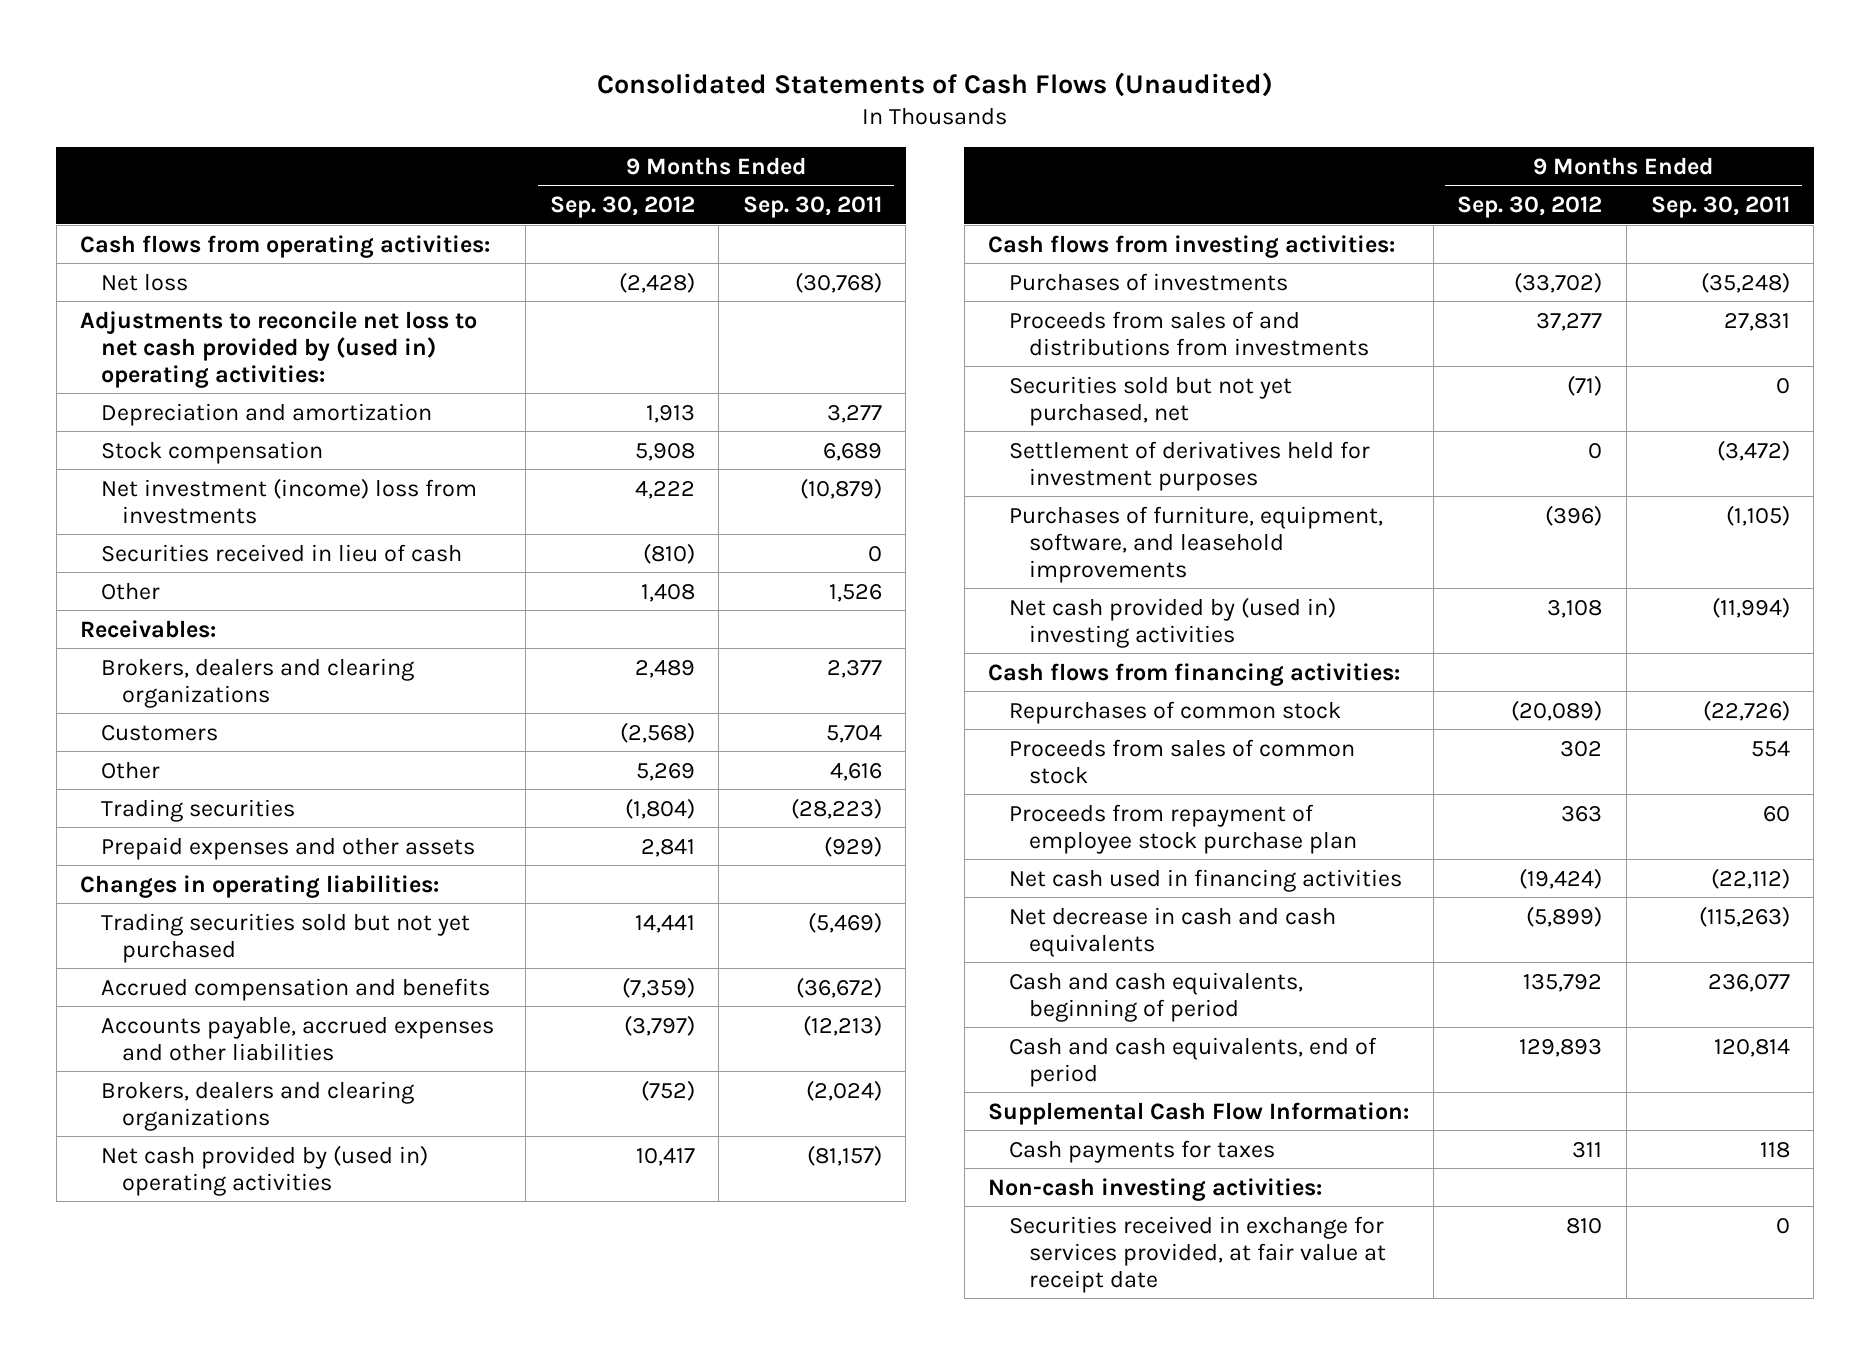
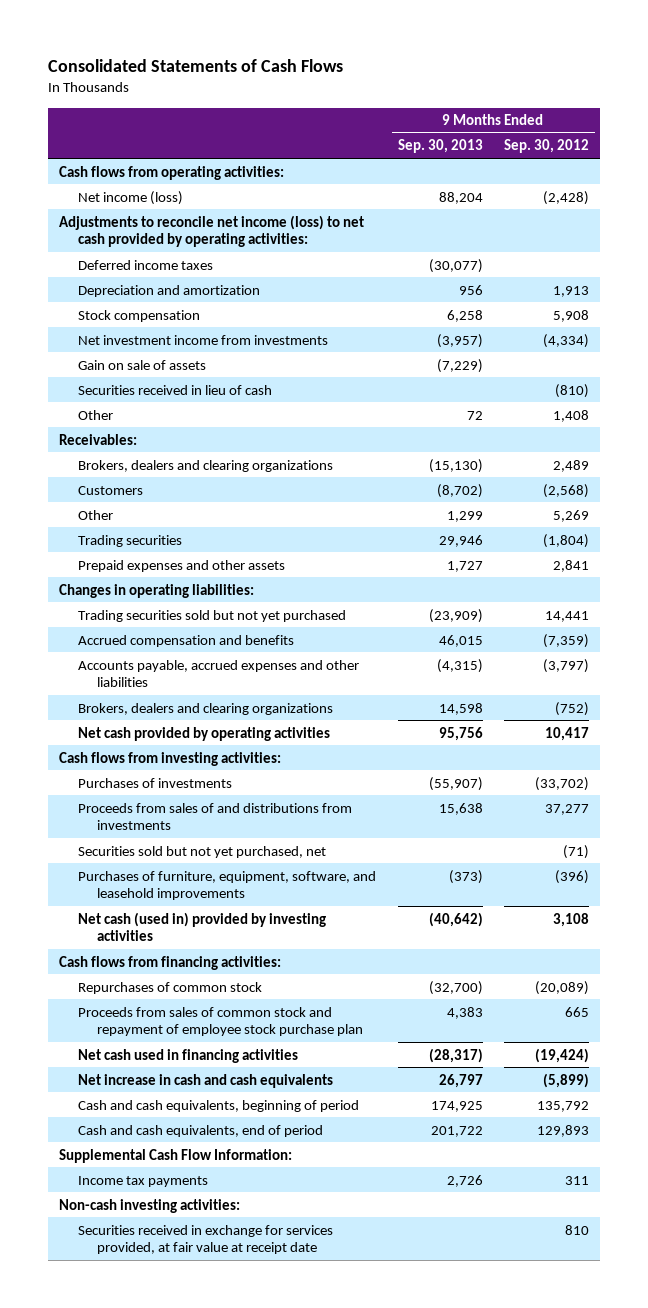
[596,71,1273,97] Consolidated Statements of Cash Flows (Unaudited) -> [48,58,344,72] Consolidated Statements of Cash Flows
[742,196,882,219] Sep. 30, 2011 -> none
none -> [397,139,483,154] Sep. 30, 2013
[101,272,189,291] Net loss -> [78,190,184,205] Net income (loss)
[80,310,478,388] Adjustments to reconcile net loss to net cash provided by (used in) operating activities: -> [59,214,365,248] Adjustments to reconcile net income (loss) to net cash provided by operating activities:
none -> [78,259,214,270] Deferred income taxes
[101,477,478,524] Net investment (income) loss from investments -> [78,334,329,345] Net investment income from investments
[634,480,695,499] 4,222 -> [543,333,590,348] (4,334)
none -> [78,359,207,370] Gain on sale of assets
[101,1144,429,1196] Net cash provided by (used in) operating activities -> [78,726,331,741] Net cash provided by operating activities
[1008,440,1370,491] Settlement of derivatives held for investment purposes -> none
[1008,596,1336,648] Net cash provided by (used in) investing activities -> [78,911,327,942] Net cash (used in) provided by investing activities
[1008,803,1358,854] Proceeds from repayment of employee stock purchase plan -> none
[1008,738,1355,784] Proceeds from sales of common stock -> [78,1006,363,1037] Proceeds from sales of common stock and repayment of employee stock purchase plan
[1560,740,1603,757] 302 -> [565,1006,590,1017] 665
[1008,906,1336,957] Net decrease in cash and cash equivalents -> [78,1073,334,1088] Net increase in cash and cash equivalents
[1008,1139,1275,1163] Cash payments for taxes -> [78,1175,209,1187] Income tax payments

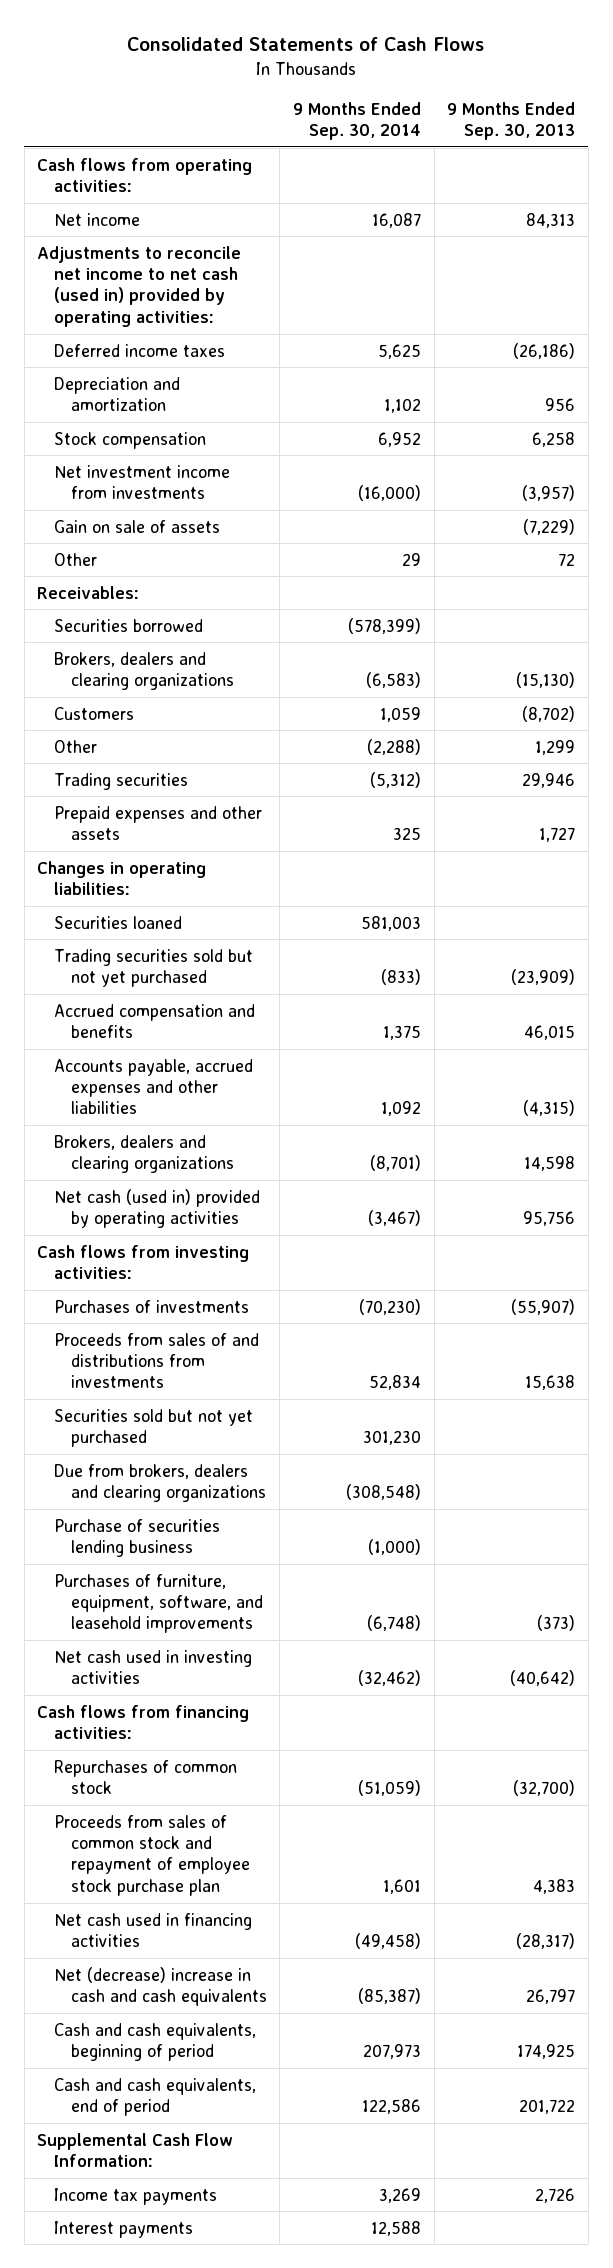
[504,139,590,154] Sep. 30, 2012 -> none
none -> [292,101,421,141] 9 Months Ended Sep. 30, 2014
[78,190,184,205] Net income (loss) -> [54,212,141,226] Net income
[438,191,483,204] 88,204 -> [526,212,576,228] 84,313
[59,214,365,248] Adjustments to reconcile net income (loss) to net cash provided by operating activities: -> [37,245,242,327] Adjustments to reconcile net income to net cash (used in) provided by operating activities:
[428,258,483,273] (30,077) -> [513,342,576,359] (26,186)
[78,384,273,395] Securities received in lieu of cash -> none
none -> [54,618,204,632] Securities borrowed
none -> [54,915,183,929] Securities loaned
[78,726,331,741] Net cash provided by operating activities -> [54,1188,261,1229] Net cash (used in) provided by operating activities
[78,845,327,858] Securities sold but not yet purchased, net -> [54,1408,254,1448] Securities sold but not yet purchased
none -> [54,1463,266,1503] Due from brokers, dealers and clearing organizations
none -> [54,1518,221,1558] Purchase of securities lending business
[78,911,327,942] Net cash (used in) provided by investing activities -> [54,1649,253,1685] Net cash used in investing activities
[78,1073,334,1088] Net increase in cash and cash equivalents -> [54,1966,267,2007] Net (decrease) increase in cash and cash equivalents
[59,1198,241,1213] Non-cash investing activities: -> none
[78,1224,334,1255] Securities received in exchange for services provided, at fair value at receipt date -> none
none -> [54,2220,194,2238] Interest payments

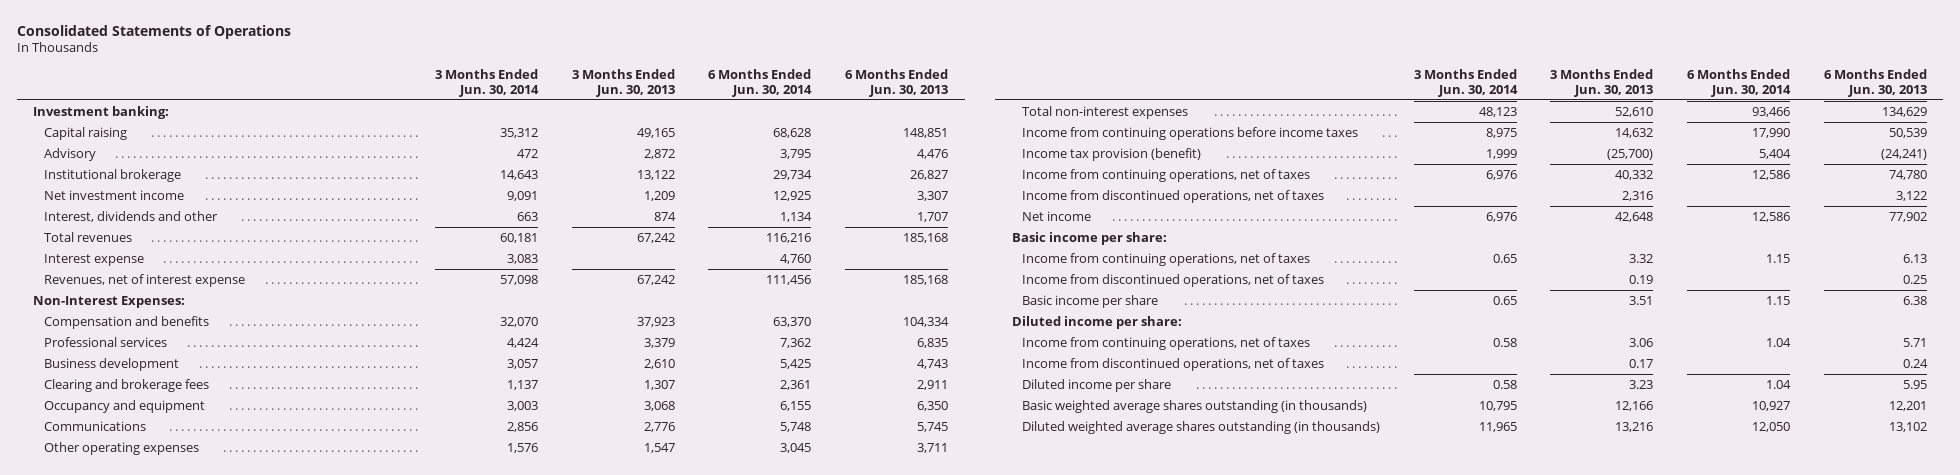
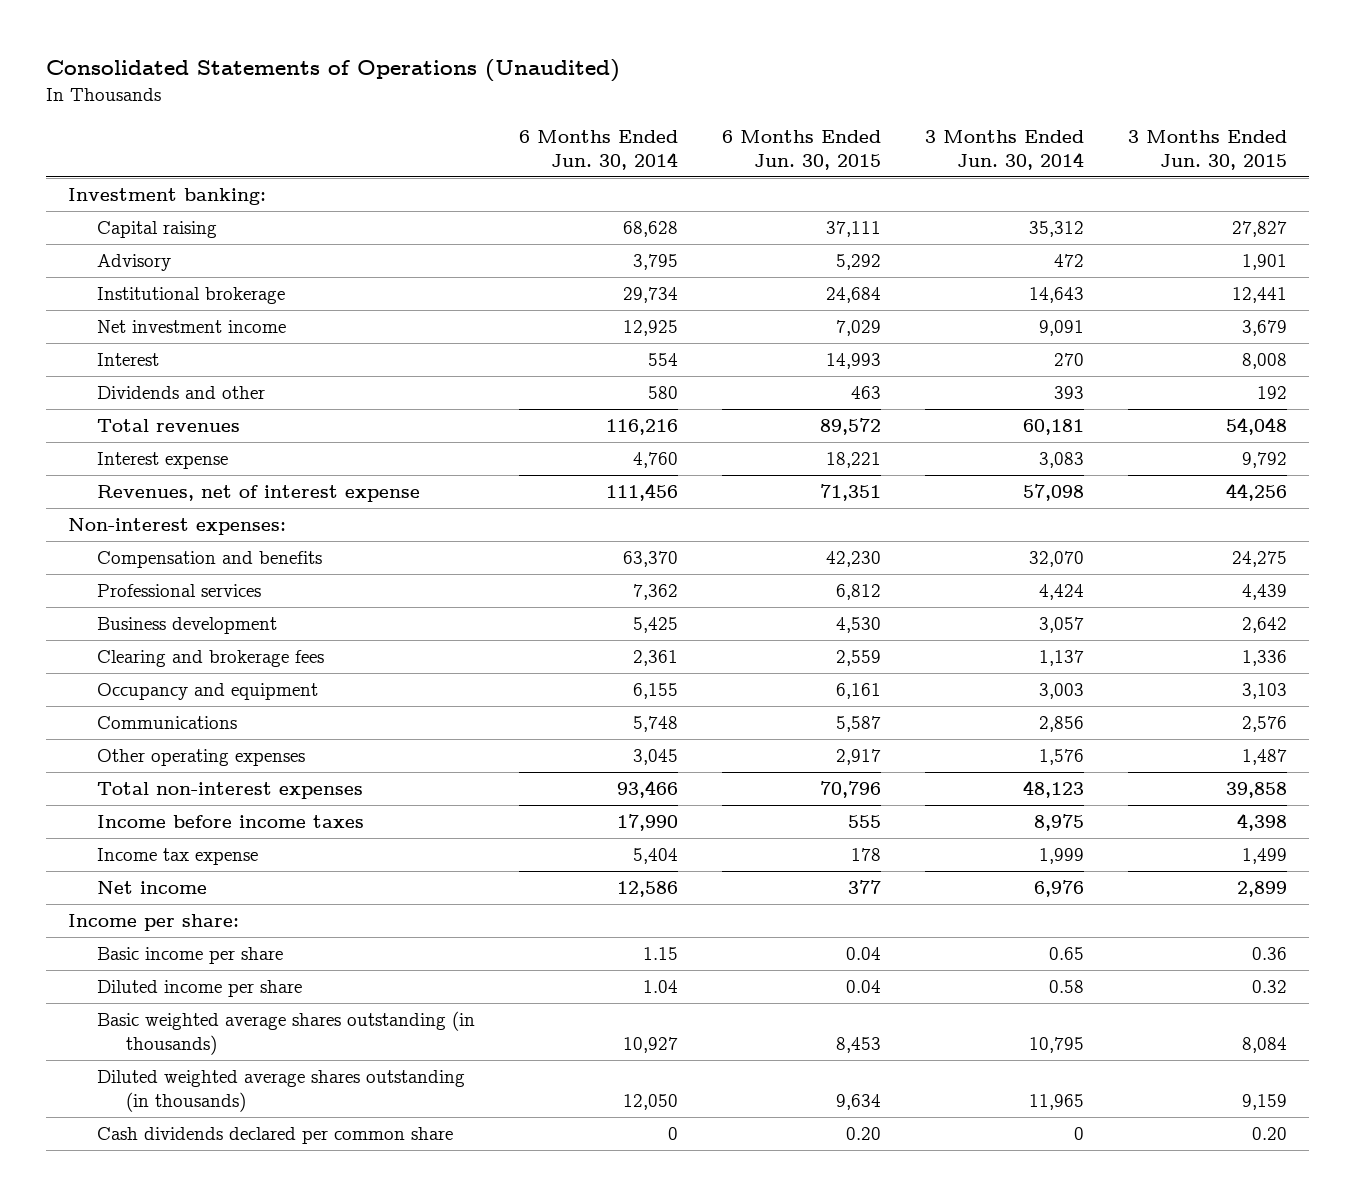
[16,24,291,39] Consolidated Statements of Operations -> [45,59,620,83] Consolidated Statements of Operations (Unaudited)
[571,69,675,97] 3 Months Ended Jun. 30, 2013 -> none
[844,69,948,97] 6 Months Ended Jun. 30, 2013 -> none
none -> [721,130,881,170] 6 Months Ended Jun. 30, 2015
none -> [1127,130,1287,170] 3 Months Ended Jun. 30, 2015
none -> [97,353,160,367] Interest
[43,211,218,223] Interest, dividends and other -> [97,386,266,400] Dividends and other
[517,212,539,222] 663 -> [1053,386,1084,400] 393
[780,212,813,223] 1,134 -> [647,386,678,400] 580
[33,296,186,309] Non-Interest Expenses: -> [67,518,286,536] Non-interest expenses:
[1022,169,1311,183] Income from continuing operations, net of taxes -> none
[1022,190,1325,204] Income from discontinued operations, net of taxes -> none
[1022,127,1359,141] Income from continuing operations before income taxes -> [97,815,365,829] Income before income taxes
[1022,148,1202,162] Income tax provision (benefit) -> [97,848,259,866] Income tax expense
[1022,253,1311,267] Income from continuing operations, net of taxes -> none
[1022,274,1325,288] Income from discontinued operations, net of taxes -> none
[1012,232,1168,246] Basic income per share: -> [67,914,239,932] Income per share:
[1012,316,1183,330] Diluted income per share: -> none
[1022,337,1311,351] Income from continuing operations, net of taxes -> none
[1022,358,1325,372] Income from discontinued operations, net of taxes -> none
none -> [97,1127,454,1145] Cash dividends declared per common share

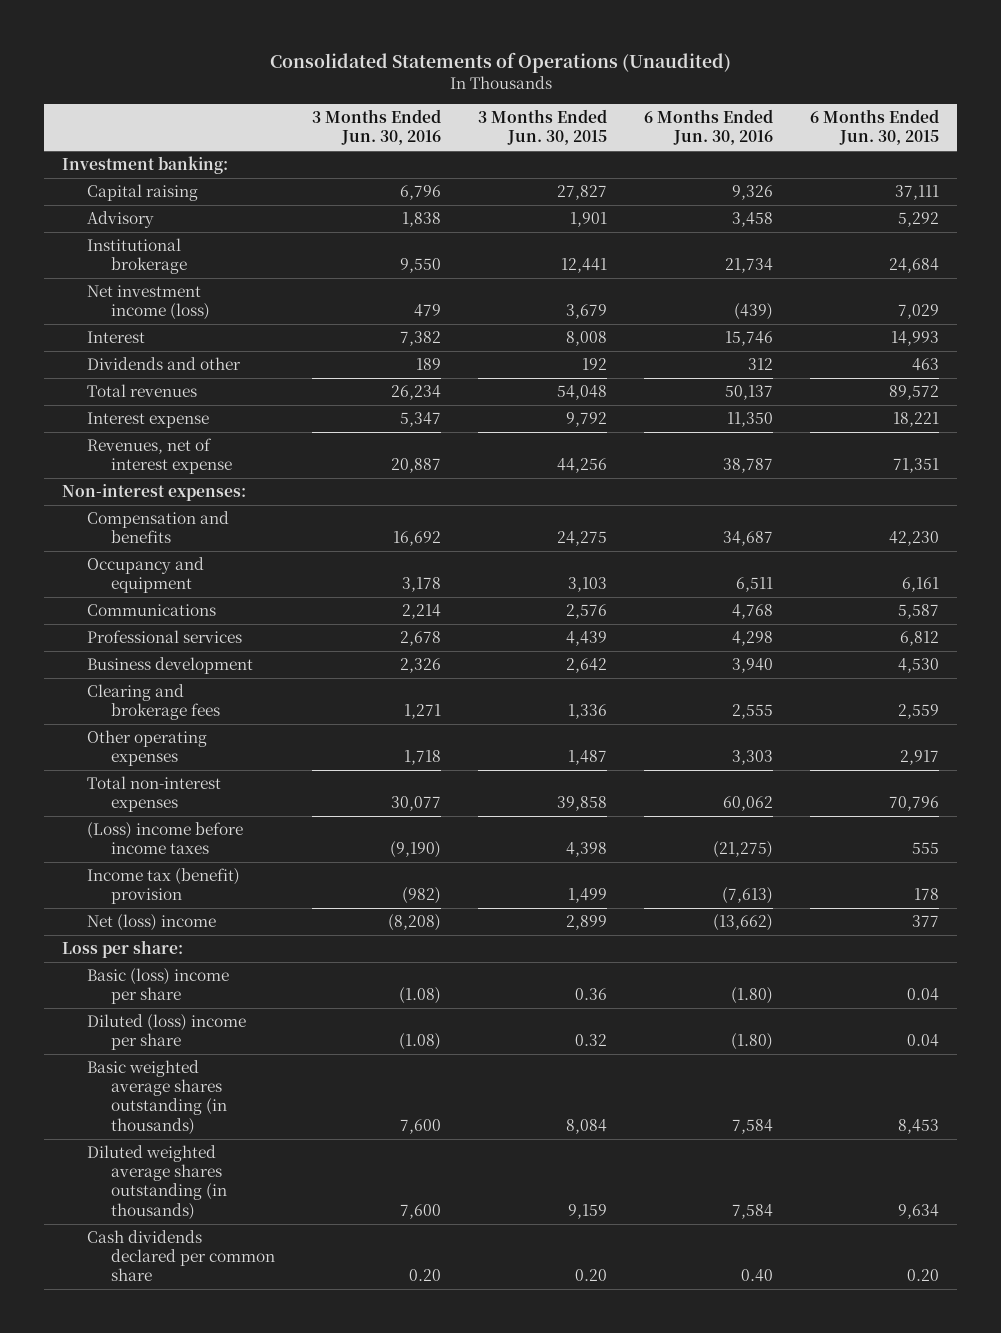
[518,130,678,170] 6 Months Ended Jun. 30, 2014 -> none
[924,130,1084,170] 3 Months Ended Jun. 30, 2014 -> none
none -> [311,109,441,146] 3 Months Ended Jun. 30, 2016
none -> [643,109,773,146] 6 Months Ended Jun. 30, 2016
[97,320,287,334] Net investment income -> [86,285,210,321] Net investment income (loss)
[97,683,319,701] Occupancy and equipment -> [86,557,204,594] Occupancy and equipment
[97,716,238,730] Communications -> [86,604,216,617] Communications
[97,815,365,829] Income before income taxes -> [86,822,243,855] (Loss) income before income taxes
[97,848,259,866] Income tax expense -> [86,868,240,905] Income tax (benefit) provision
[97,881,208,895] Net income -> [86,914,216,932] Net (loss) income
[67,914,239,932] Income per share: -> [62,940,184,959] Loss per share:
[97,947,284,965] Basic income per share -> [86,968,229,1005] Basic (loss) income per share
[97,980,303,998] Diluted income per share -> [86,1014,246,1051] Diluted (loss) income per share

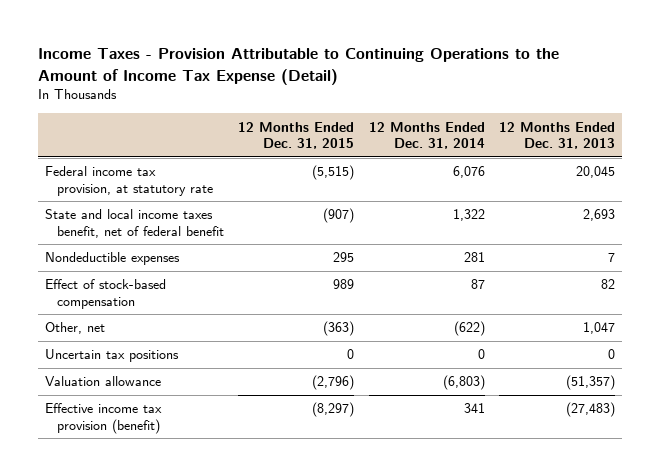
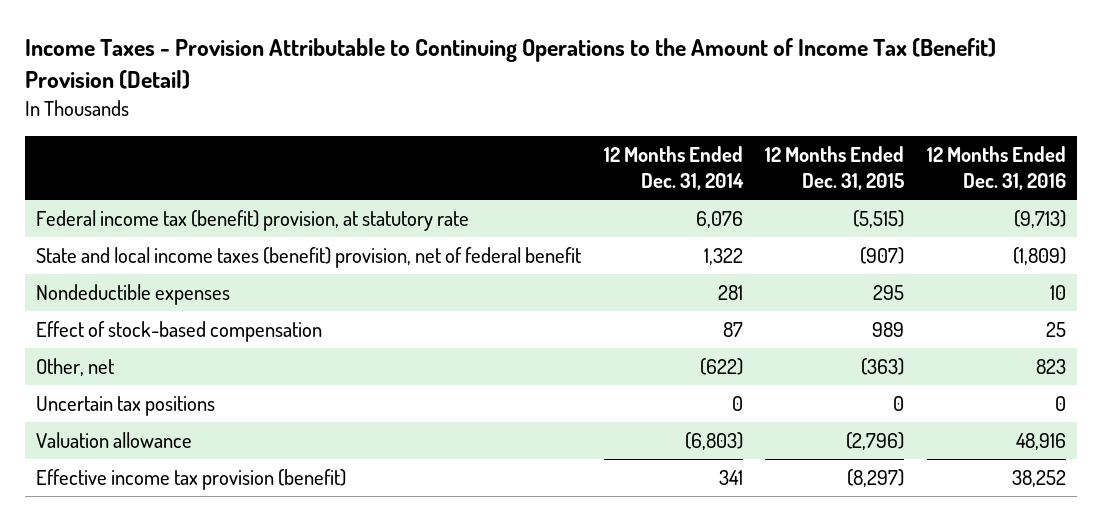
[37,48,559,85] Income Taxes - Provision Attributable to Continuing Operations to the Amount of Income Tax Expense (Detail) -> [24,38,996,90] Income Taxes - Provision Attributable to Continuing Operations to the Amount of Income Tax (Benefit) Provision (Detail)
[499,121,616,149] 12 Months Ended Dec. 31, 2013 -> none
none -> [926,146,1066,191] 12 Months Ended Dec. 31, 2016
[44,166,213,196] Federal income tax provision, at statutory rate -> [35,209,469,231] Federal income tax (benefit) provision, at statutory rate
[44,209,224,238] State and local income taxes benefit, net of federal benefit -> [35,246,581,268] State and local income taxes (benefit) provision, net of federal benefit

